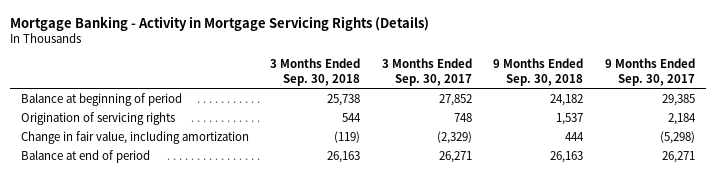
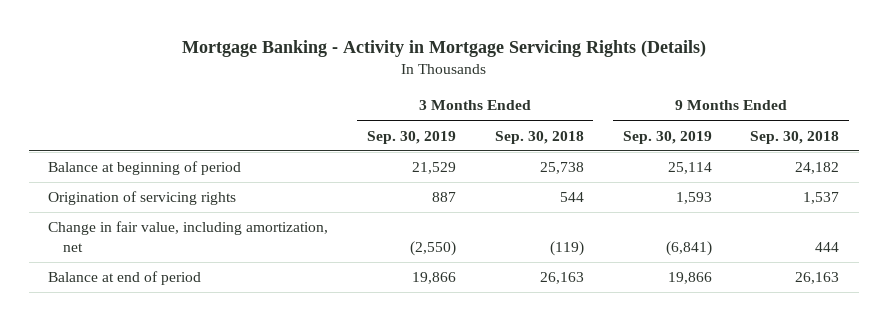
[381,58,472,86] 3 Months Ended Sep. 30, 2017 -> none
[604,58,695,86] 9 Months Ended Sep. 30, 2017 -> none
none -> [366,130,456,144] Sep. 30, 2019
none -> [622,130,712,144] Sep. 30, 2019
[20,130,249,144] Change in fair value, including amortization -> [48,221,329,253] Change in fair value, including amortization, net

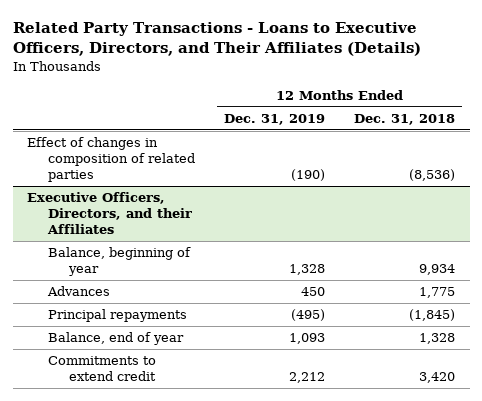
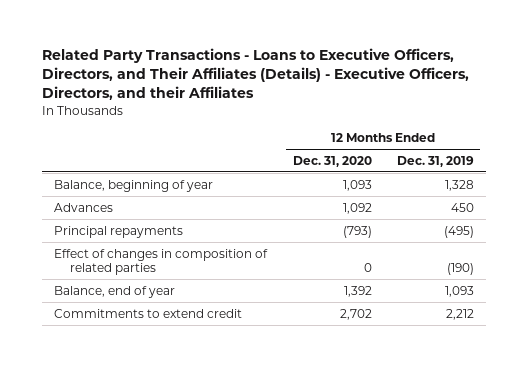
[12,22,421,57] Related Party Transactions - Loans to Executive Officers, Directors, and Their Affiliates (Details) -> [41,48,469,101] Related Party Transactions - Loans to Executive Officers, Directors, and Their Affiliates (Details) - Executive Officers, Directors, and their Affiliates
[354,113,456,125] Dec. 31, 2018 -> none
none -> [292,155,372,167] Dec. 31, 2020
[27,192,193,234] Executive Officers, Directors, and their Affiliates -> none
[27,137,196,182] Effect of changes in composition of related parties -> [54,248,269,276] Effect of changes in composition of related parties

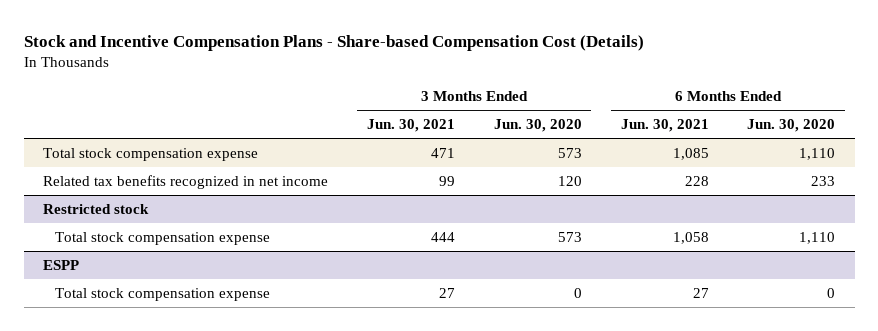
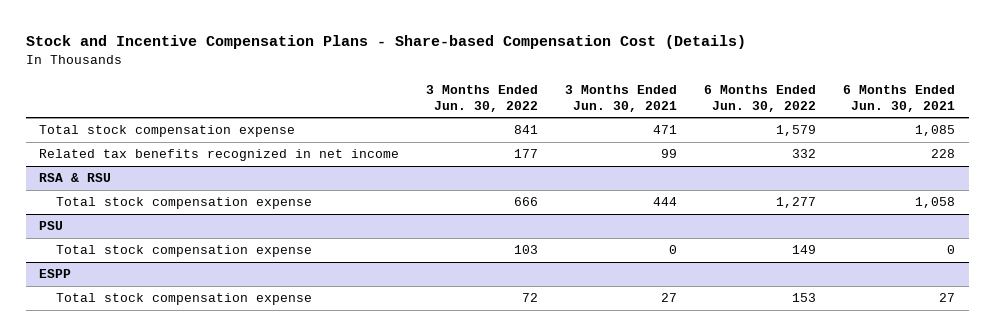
[493,118,582,132] Jun. 30, 2020 -> none
[747,118,836,132] Jun. 30, 2020 -> none
none -> [426,84,539,112] 3 Months Ended Jun. 30, 2022
none -> [704,84,817,112] 6 Months Ended Jun. 30, 2022
[43,203,150,214] Restricted stock -> none
none -> [39,173,112,183] RSA & RSU
none -> [39,221,64,231] PSU
none -> [56,245,313,258] Total stock compensation expense

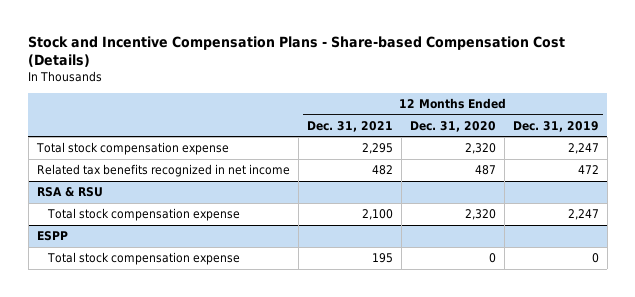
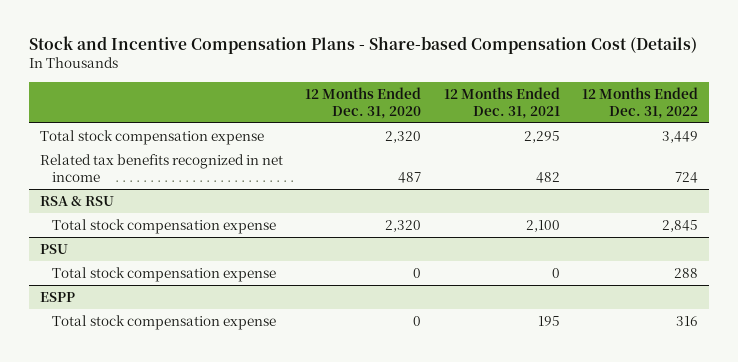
[512,120,599,132] Dec. 31, 2019 -> none
none -> [581,86,698,119] 12 Months Ended Dec. 31, 2022
none -> [40,244,69,255] PSU
none -> [51,267,276,283] Total stock compensation expense

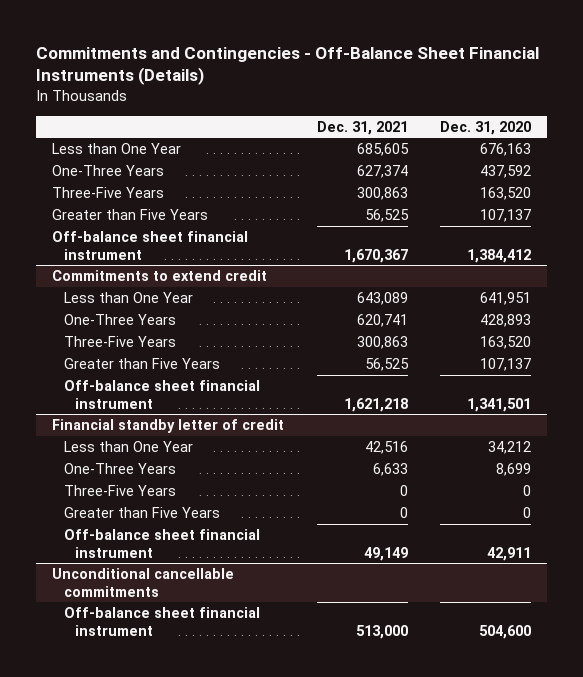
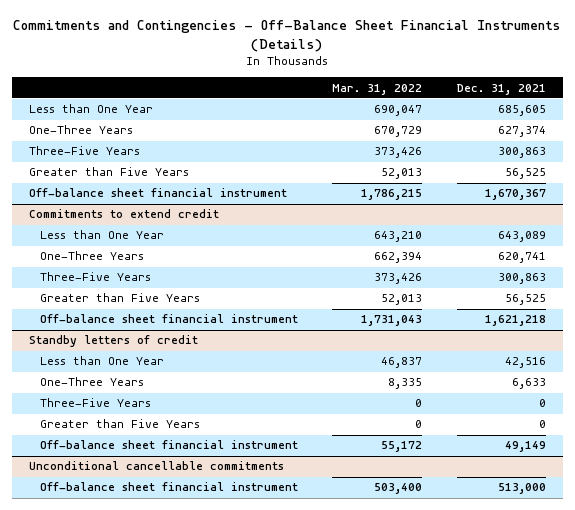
[439,120,531,135] Dec. 31, 2020 -> none
none -> [332,83,423,95] Mar. 31, 2022
[52,418,285,433] Financial standby letter of credit -> [28,335,198,348] Standby letters of credit

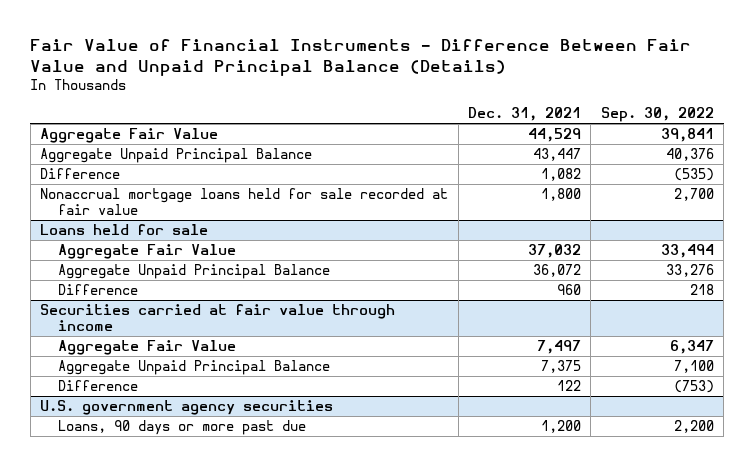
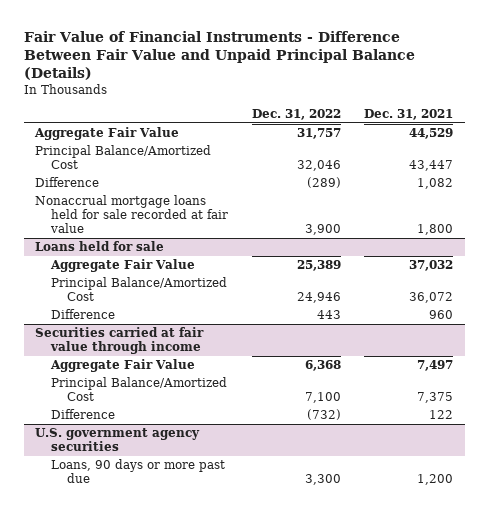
[600,107,714,123] Sep. 30, 2022 -> none
none -> [251,109,341,121] Dec. 31, 2022
[40,147,313,163] Aggregate Unpaid Principal Balance -> [35,145,212,170] Principal Balance/Amortized Cost
[57,263,330,279] Aggregate Unpaid Principal Balance -> [51,277,228,302] Principal Balance/Amortized Cost
[57,359,330,375] Aggregate Unpaid Principal Balance -> [51,377,228,402] Principal Balance/Amortized Cost

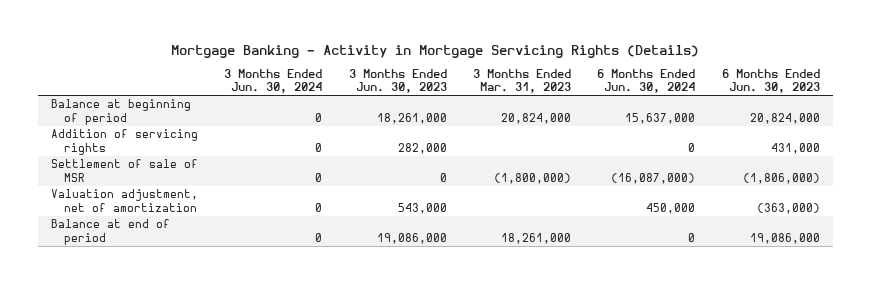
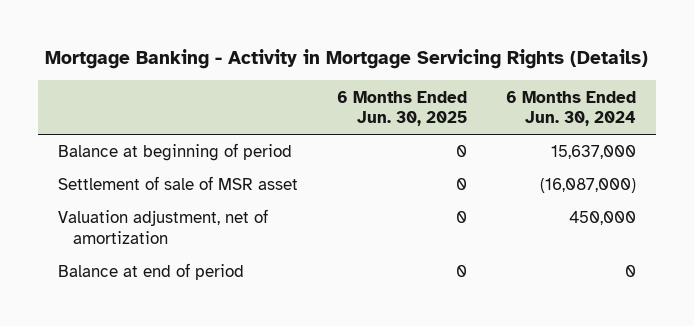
[224,69,323,94] 3 Months Ended Jun. 30, 2024 -> none
[348,69,447,94] 3 Months Ended Jun. 30, 2023 -> none
[473,69,572,94] 3 Months Ended Mar. 31, 2023 -> none
[721,69,820,94] 6 Months Ended Jun. 30, 2023 -> none
none -> [337,90,468,127] 6 Months Ended Jun. 30, 2025
[50,129,198,155] Addition of servicing rights -> none
[50,159,198,182] Settlement of sale of MSR -> [58,176,299,191] Settlement of sale of MSR asset

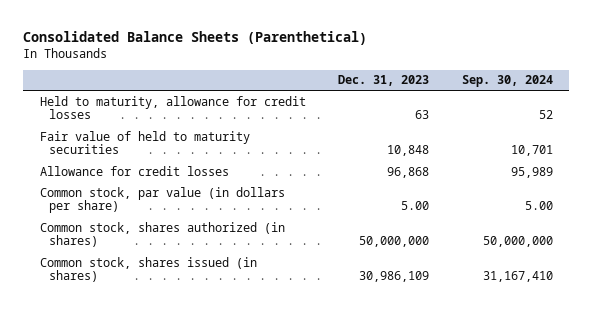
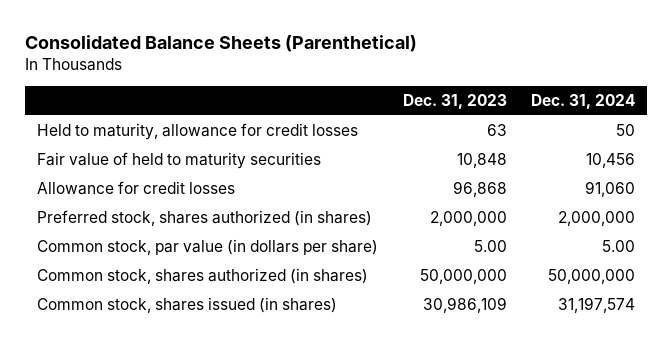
[461,75,553,88] Sep. 30, 2024 -> none
none -> [531,93,636,109] Dec. 31, 2024
none -> [37,210,373,227] Preferred stock, shares authorized (in shares)

